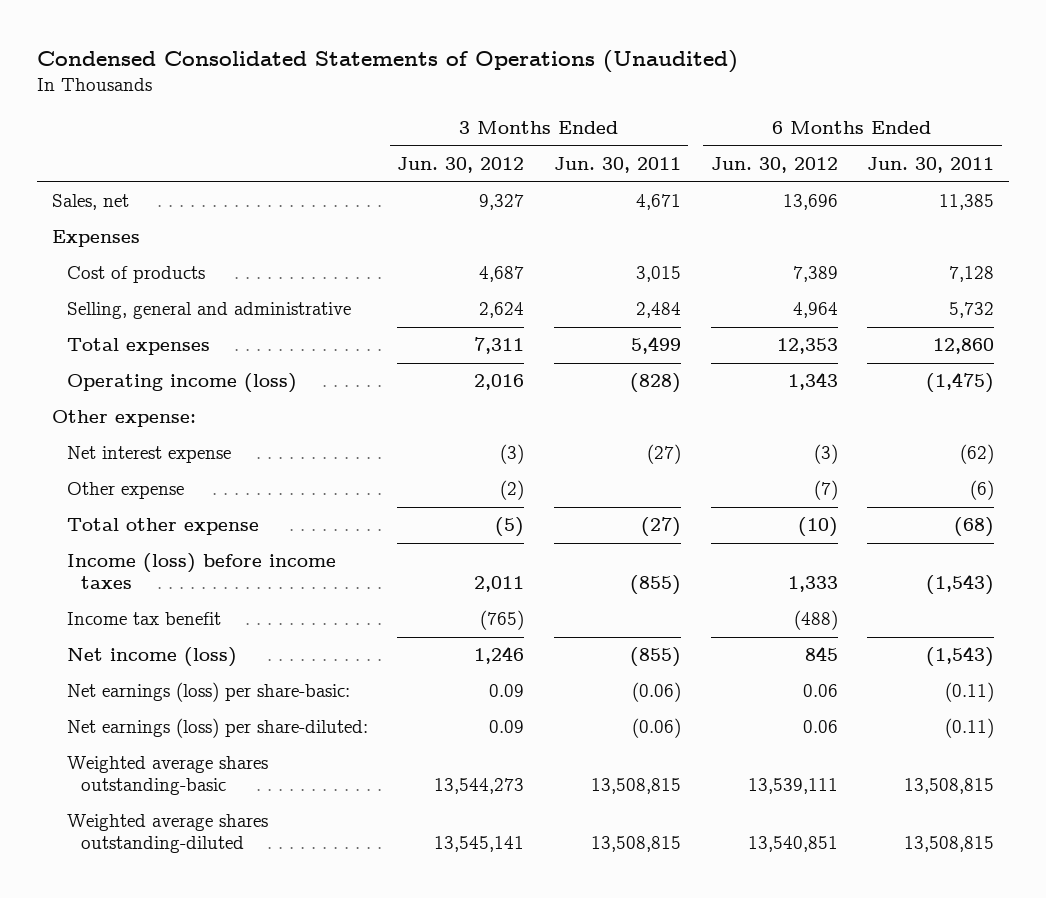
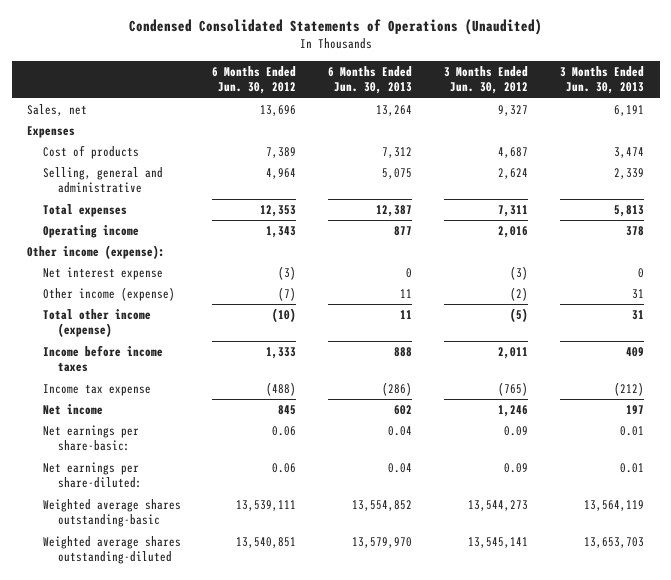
[553,157,681,174] Jun. 30, 2011 -> none
[867,157,995,174] Jun. 30, 2011 -> none
none -> [328,66,413,95] 6 Months Ended Jun. 30, 2013
none -> [559,66,644,95] 3 Months Ended Jun. 30, 2013
[66,373,297,394] Operating income (loss) -> [42,225,139,239] Operating income
[51,410,196,428] Other expense: -> [27,245,166,260] Other income (expense):
[66,482,184,500] Other expense -> [42,287,175,302] Other income (expense)
[66,518,259,536] Total other expense -> [42,309,151,338] Total other income (expense)
[66,553,336,590] Income (loss) before income taxes -> [42,345,163,373] Income before income taxes
[66,612,221,626] Income tax benefit -> [42,384,151,397] Income tax expense
[66,647,237,668] Net income (loss) -> [42,404,103,416] Net income
[66,682,350,703] Net earnings (loss) per share-basic: -> [42,425,139,452] Net earnings per share-basic:
[66,718,368,739] Net earnings (loss) per share-diluted: -> [42,462,143,489] Net earnings per share-diluted:

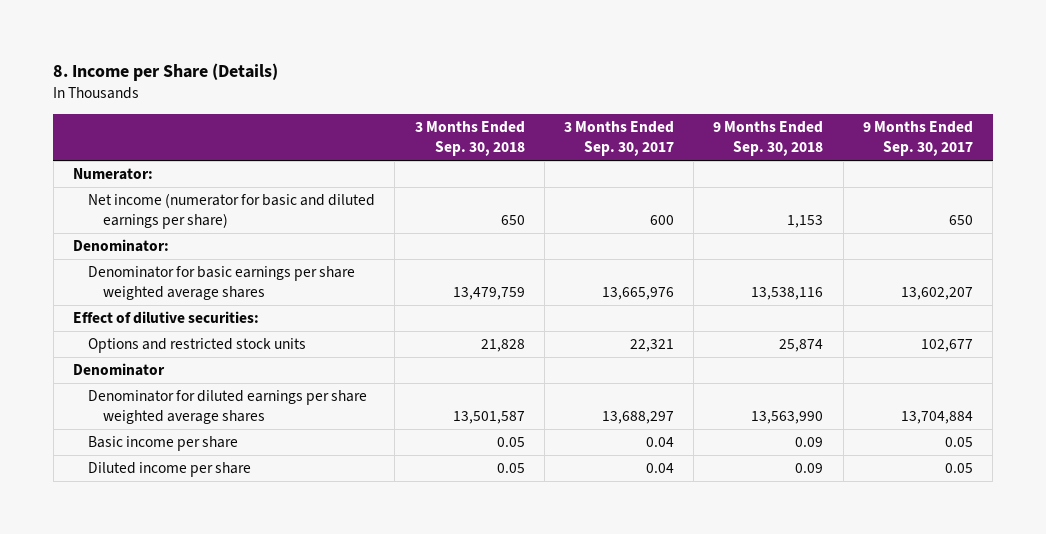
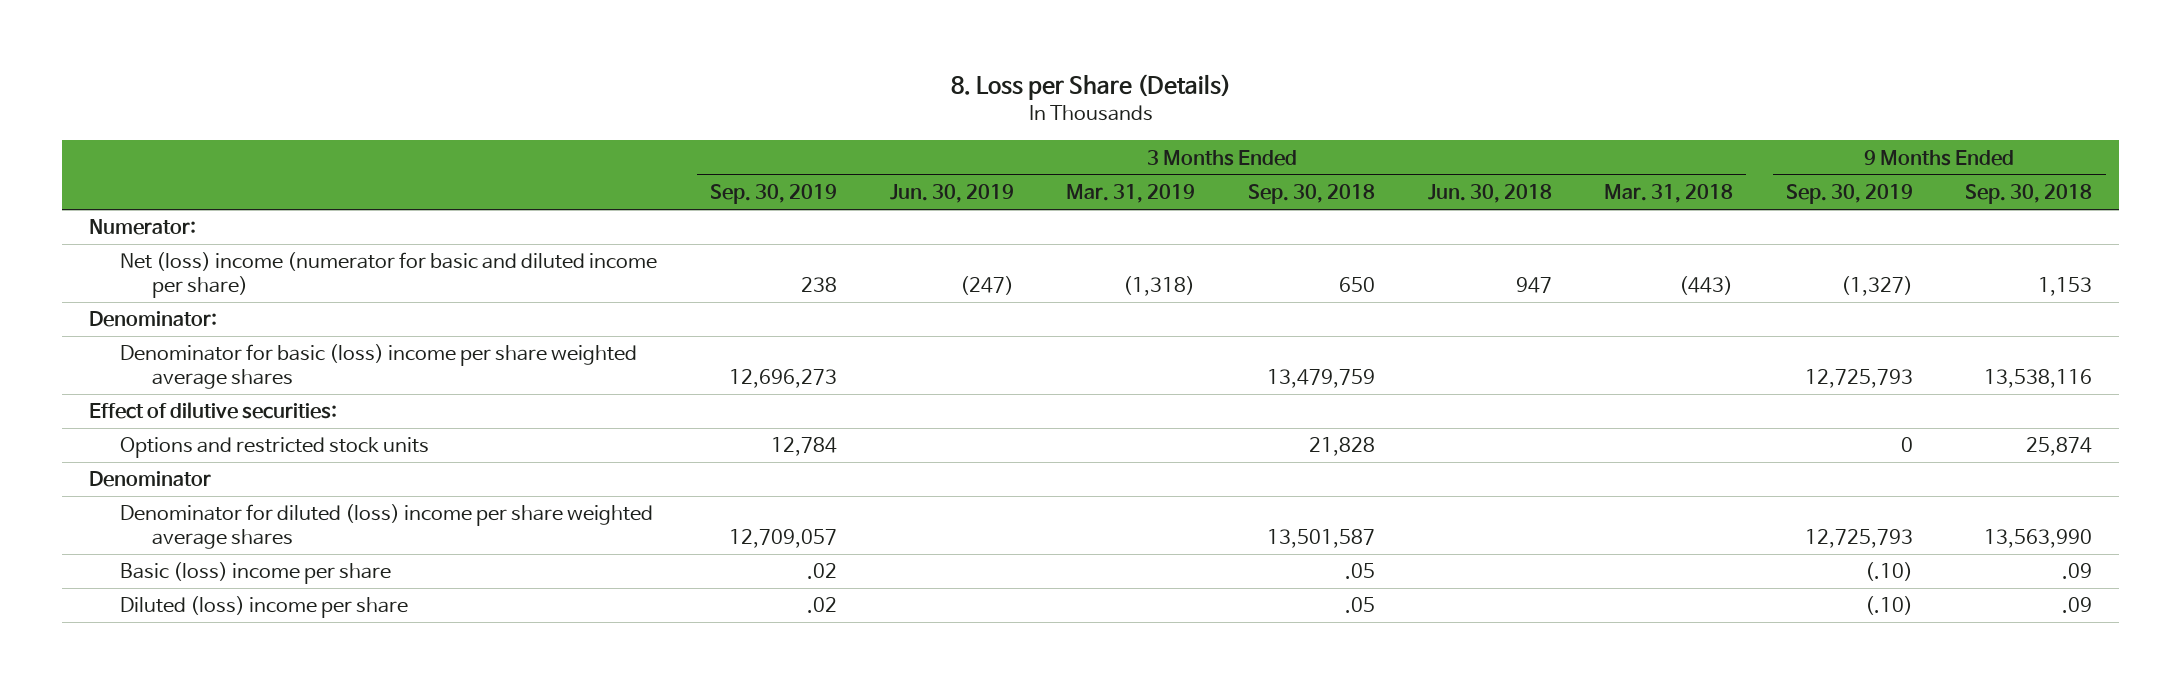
[53,63,279,82] 8. Income per Share (Details) -> [950,74,1231,101] 8. Loss per Share (Details)
[563,121,674,157] 3 Months Ended Sep. 30, 2017 -> none
[862,121,973,157] 9 Months Ended Sep. 30, 2017 -> none
none -> [709,184,837,205] Sep. 30, 2019
none -> [889,184,1014,204] Jun. 30, 2019
none -> [1066,184,1196,204] Mar. 31, 2019
none -> [1427,184,1552,204] Jun. 30, 2018
none -> [1604,184,1734,204] Mar. 31, 2018
none -> [1785,184,1913,205] Sep. 30, 2019
[88,193,376,230] Net income (numerator for basic and diluted earnings per share) -> [120,252,658,298] Net (loss) income (numerator for basic and diluted income per share)
[88,266,356,301] Denominator for basic earnings per share weighted average shares -> [120,344,638,389] Denominator for basic (loss) income per share weighted average shares
[88,390,368,425] Denominator for diluted earnings per share weighted average shares -> [120,504,654,549] Denominator for diluted (loss) income per share weighted average shares
[88,436,239,452] Basic income per share -> [120,562,392,585] Basic (loss) income per share
[496,437,525,448] 0.05 -> [1344,563,1375,580] .05
[795,437,824,448] 0.09 -> [2062,563,2093,580] .09
[88,462,252,478] Diluted income per share -> [120,596,409,619] Diluted (loss) income per share
[496,463,525,474] 0.05 -> [1344,597,1375,614] .05
[795,463,824,474] 0.09 -> [2062,597,2093,614] .09

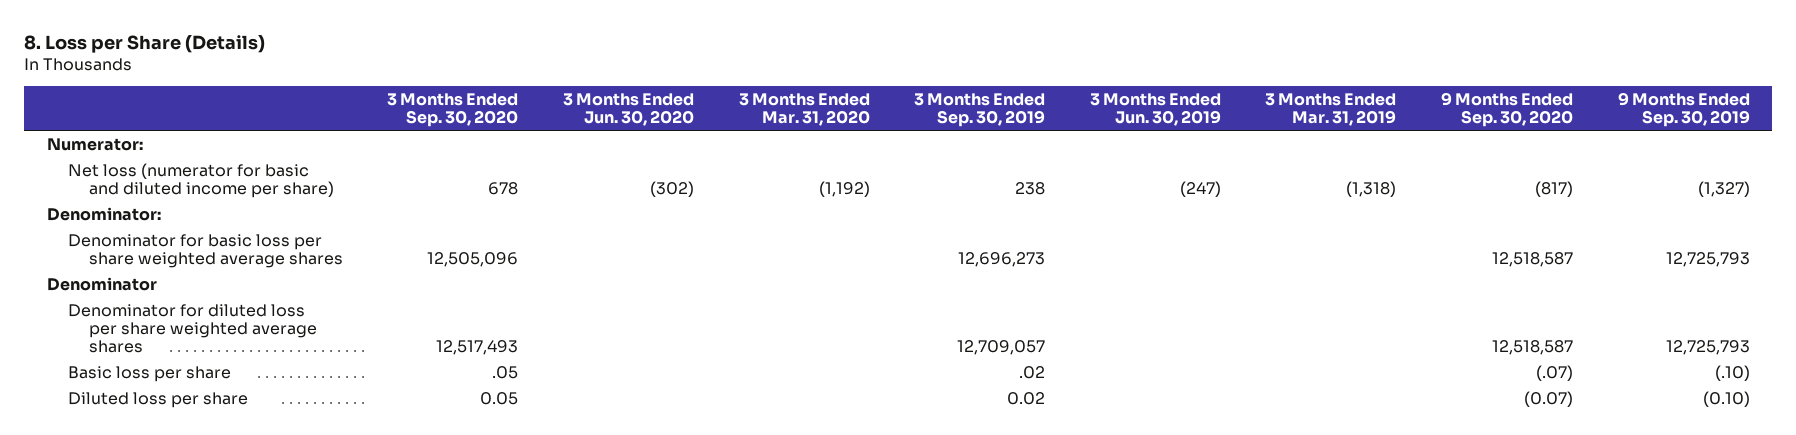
[1247,184,1375,205] Sep. 30, 2018 -> none
[1427,184,1552,204] Jun. 30, 2018 -> none
[1604,184,1734,204] Mar. 31, 2018 -> none
[1965,184,2093,205] Sep. 30, 2018 -> none
none -> [387,92,519,128] 3 Months Ended Sep. 30, 2020
none -> [563,92,695,127] 3 Months Ended Jun. 30, 2020
none -> [738,92,870,127] 3 Months Ended Mar. 31, 2020
none -> [1441,91,1574,128] 9 Months Ended Sep. 30, 2020
[120,252,658,298] Net (loss) income (numerator for basic and diluted income per share) -> [67,162,334,199] Net loss (numerator for basic and diluted income per share)
[88,402,337,420] Effect of dilutive securities: -> none
[120,437,430,459] Options and restricted stock units -> none
[120,344,638,389] Denominator for basic (loss) income per share weighted average shares -> [67,233,343,269] Denominator for basic loss per share weighted average shares
[120,504,654,549] Denominator for diluted (loss) income per share weighted average shares -> [67,303,317,354] Denominator for diluted loss per share weighted average shares
[120,562,392,585] Basic (loss) income per share -> [67,365,231,382] Basic loss per share
[120,596,409,619] Diluted (loss) income per share -> [67,391,248,408] Diluted loss per share
[806,597,837,614] .02 -> [1007,391,1046,405] 0.02
[1864,596,1913,616] (.10) -> [1702,390,1750,407] (0.10)

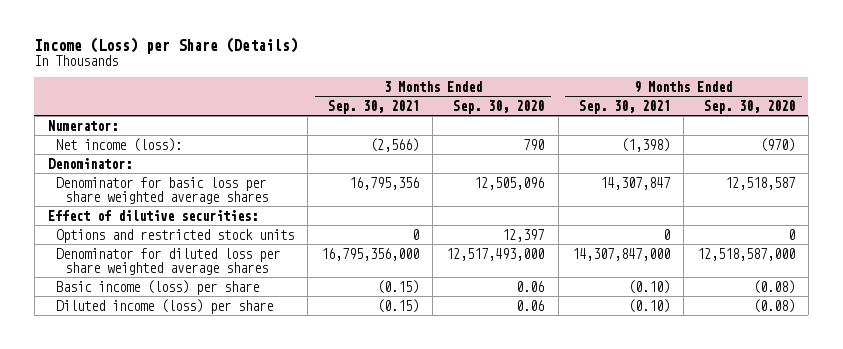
[24,34,266,53] 8. Loss per Share (Details) -> [34,37,299,55] Income (Loss) per Share (Details)
[563,92,695,127] 3 Months Ended Jun. 30, 2020 -> none
[738,92,870,127] 3 Months Ended Mar. 31, 2020 -> none
[914,92,1046,128] 3 Months Ended Sep. 30, 2019 -> none
[1089,92,1221,127] 3 Months Ended Jun. 30, 2019 -> none
[1265,92,1397,127] 3 Months Ended Mar. 31, 2019 -> none
[1617,91,1750,128] 9 Months Ended Sep. 30, 2019 -> none
none -> [328,99,420,114] Sep. 30, 2021
none -> [578,99,670,114] Sep. 30, 2021
[67,162,334,199] Net loss (numerator for basic and diluted income per share) -> [56,137,183,152] Net income (loss):
[488,182,519,196] 678 -> [523,138,545,150] 790
[1535,181,1574,198] (817) -> [759,137,795,152] (970)
[46,276,157,291] Denominator -> none
none -> [47,209,258,221] Effect of dilutive securities:
none -> [56,228,295,243] Options and restricted stock units
[436,340,519,356] 12,517,493 -> [446,247,545,261] 12,517,493,000
[1492,340,1574,356] 12,518,587 -> [696,247,795,261] 12,518,587,000
[67,365,231,382] Basic loss per share -> [56,279,260,295] Basic income (loss) per share
[492,365,519,379] .05 -> [516,280,545,292] 0.06
[1536,364,1574,381] (.07) -> [752,279,795,294] (0.08)
[67,391,248,408] Diluted loss per share -> [56,298,274,314] Diluted income (loss) per share
[480,391,519,405] 0.05 -> [516,299,545,311] 0.06
[1524,390,1574,407] (0.07) -> [752,298,795,313] (0.08)

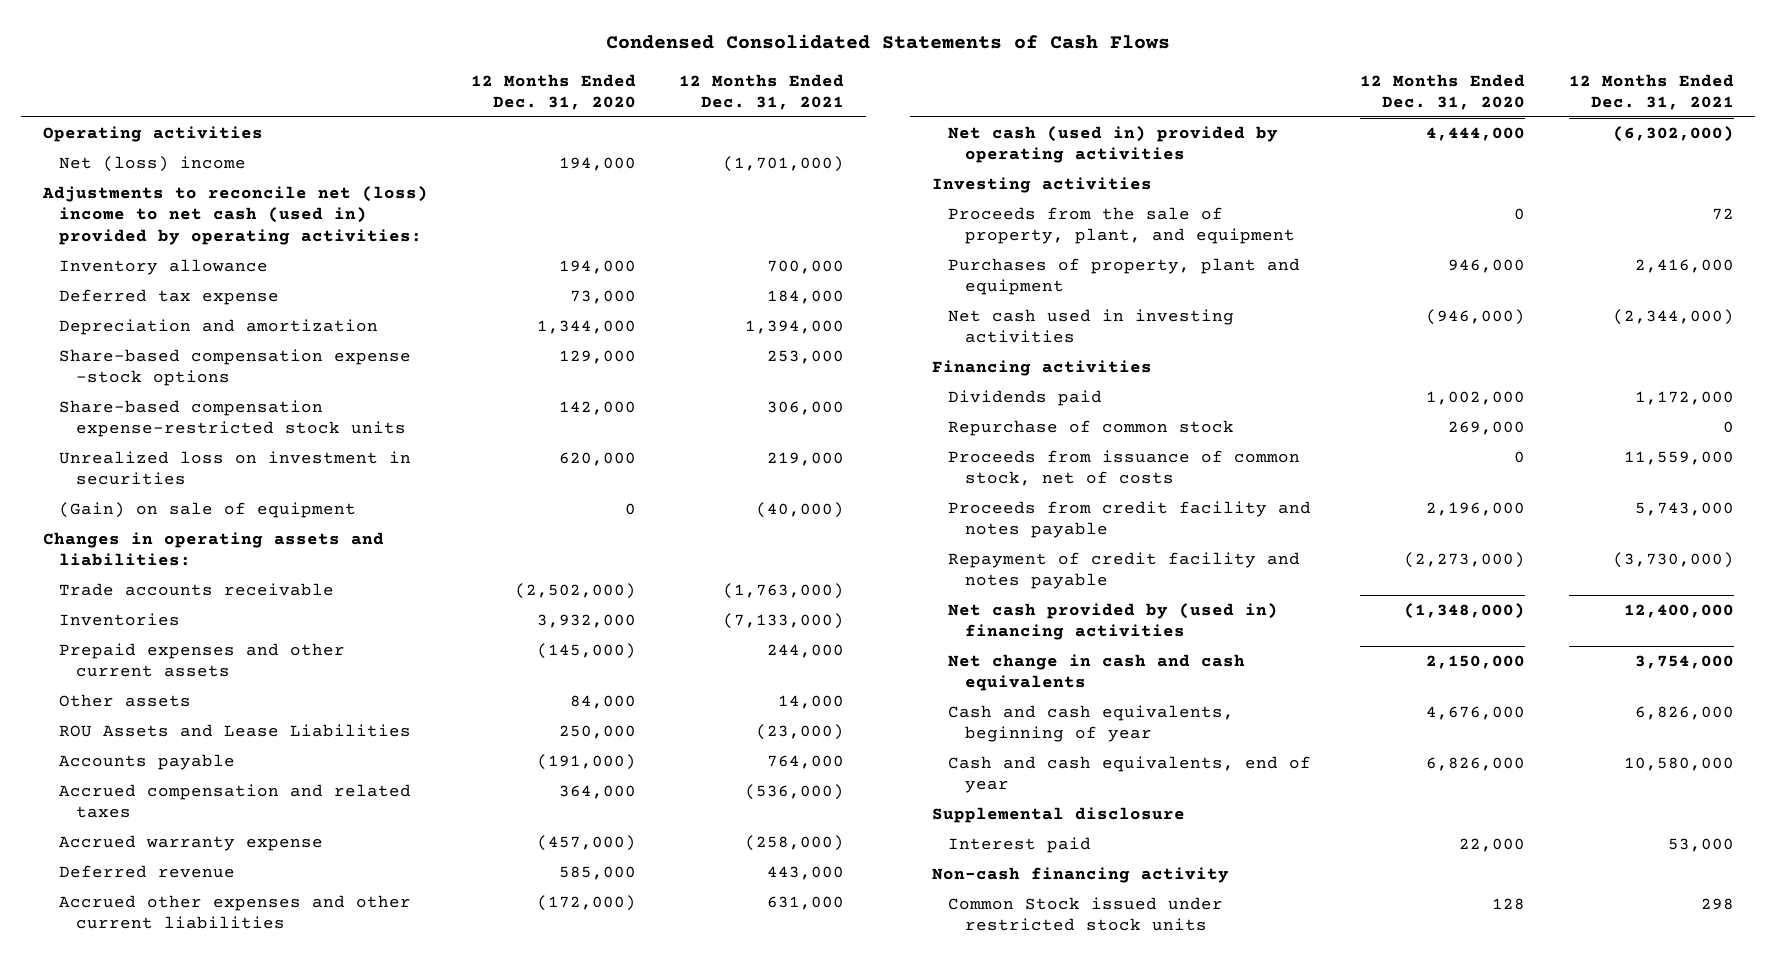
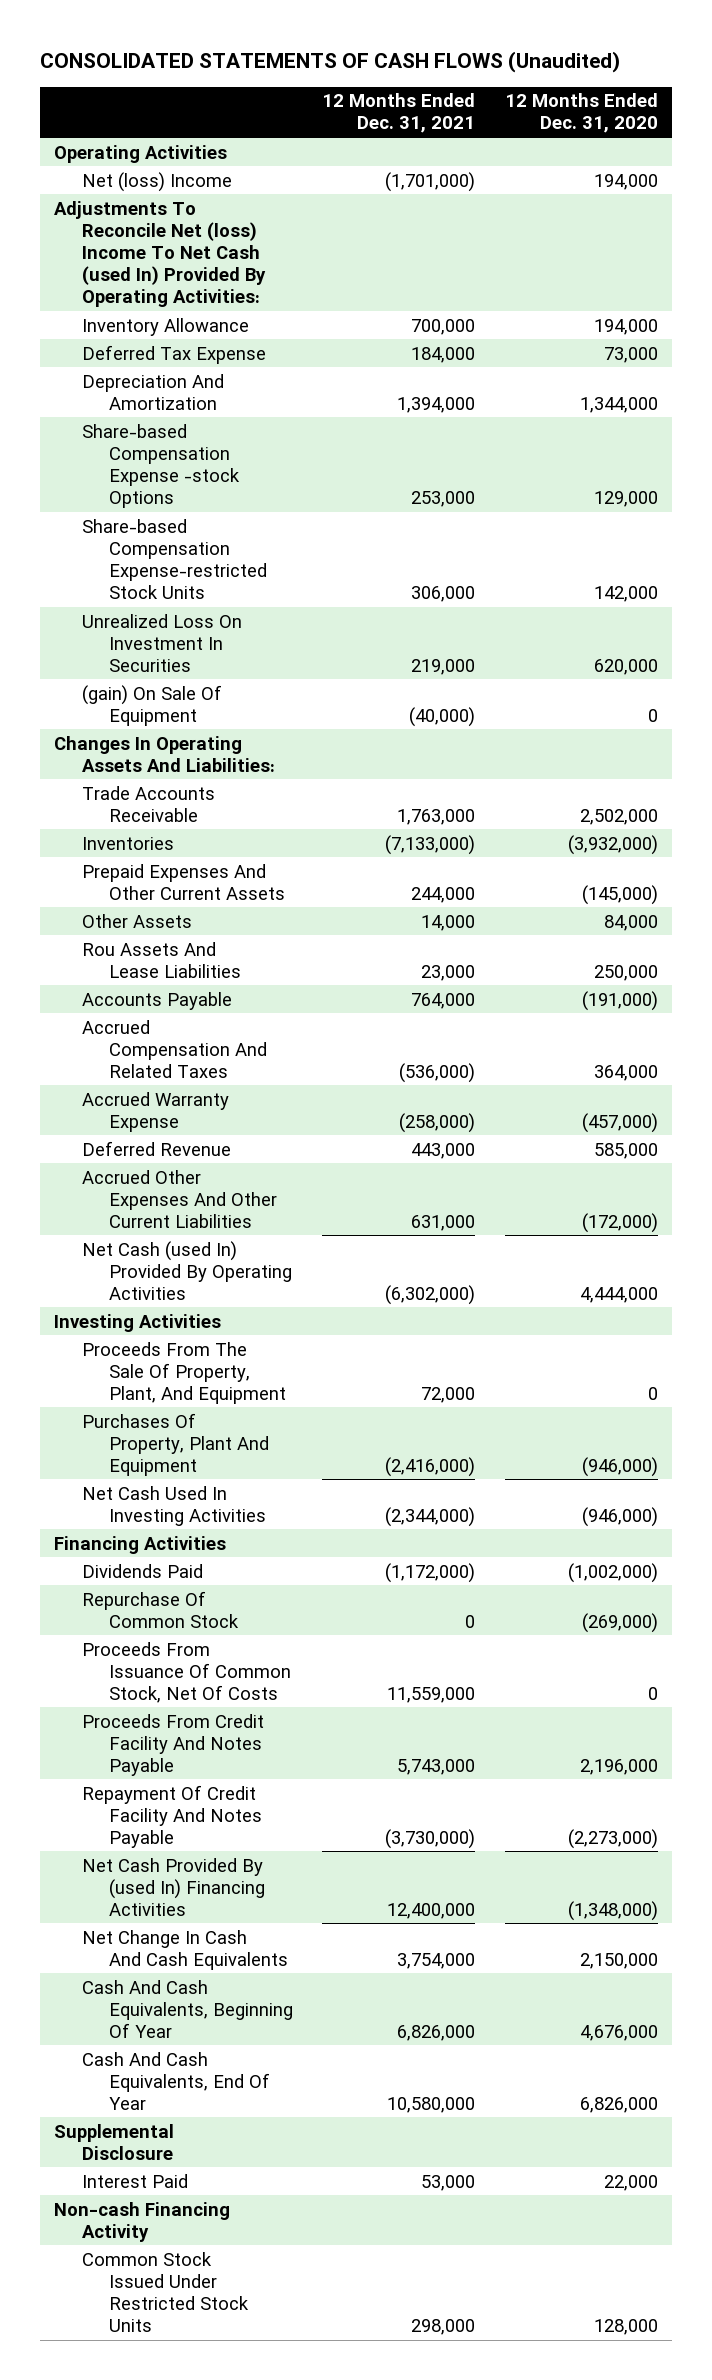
[606,33,1171,49] Condensed Consolidated Statements of Cash Flows -> [39,51,620,74] CONSOLIDATED STATEMENTS OF CASH FLOWS (Unaudited)
[42,126,263,143] Operating activities -> [54,144,228,163] Operating Activities
[59,156,247,173] Net (loss) income -> [81,171,232,192] Net (loss) Income
[41,186,428,245] Adjustments to reconcile net (loss) income to net cash (used in) provided by operating activities: -> [54,200,266,308] Adjustments To Reconcile Net (loss) Income To Net Cash (used In) Provided By Operating Activities:
[59,259,269,276] Inventory allowance -> [81,317,249,336] Inventory Allowance
[59,289,280,306] Deferred tax expense -> [81,344,266,364] Deferred Tax Expense
[59,319,379,336] Depreciation and amortization -> [81,373,224,410] Depreciation And Amortization
[59,349,412,387] Share-based compensation expense -stock options -> [81,423,240,508] Share-based Compensation Expense -stock Options
[59,400,407,438] Share-based compensation expense-restricted stock units -> [81,518,267,599] Share-based Compensation Expense-restricted Stock Units
[59,451,412,486] Unrealized loss on investment in securities -> [81,613,242,672] Unrealized Loss On Investment In Securities
[59,502,357,519] (Gain) on sale of equipment -> [81,684,222,726] (gain) On Sale Of Equipment
[42,532,384,567] Changes in operating assets and liabilities: -> [54,735,275,772] Changes In Operating Assets And Liabilities:
[59,583,335,597] Trade accounts receivable -> [81,785,215,822] Trade Accounts Receivable
[515,583,637,600] (2,502,000) -> [579,808,658,825] 2,502,000
[723,583,845,600] (1,763,000) -> [397,808,476,825] 1,763,000
[537,614,637,629] 3,932,000 -> [567,834,658,855] (3,932,000)
[59,643,346,678] Prepaid expenses and other current assets -> [81,863,285,900] Prepaid Expenses And Other Current Assets
[59,694,192,708] Other assets -> [81,913,192,928] Other Assets
[59,724,412,738] ROU Assets and Lease Liabilities -> [81,941,241,978] Rou Assets And Lease Liabilities
[756,724,845,741] (23,000) -> [421,964,476,981] 23,000
[59,754,236,771] Accounts payable -> [81,991,232,1010] Accounts Payable
[59,784,412,819] Accrued compensation and related taxes -> [81,1019,267,1078] Accrued Compensation And Related Taxes
[59,835,324,852] Accrued warranty expense -> [81,1091,229,1132] Accrued Warranty Expense
[59,865,236,879] Deferred revenue -> [81,1140,231,1156] Deferred Revenue
[59,895,412,930] Accrued other expenses and other current liabilities -> [81,1169,277,1228] Accrued Other Expenses And Other Current Liabilities
[948,126,1279,164] Net cash (used in) provided by operating activities -> [81,1240,292,1300] Net Cash (used In) Provided By Operating Activities
[931,177,1152,194] Investing activities -> [54,1313,222,1332] Investing Activities
[948,207,1296,245] Proceeds from the sale of property, plant, and equipment -> [81,1341,286,1404] Proceeds From The Sale Of Property, Plant, And Equipment
[1711,208,1734,221] 72 -> [421,1386,476,1403] 72,000
[948,258,1301,296] Purchases of property, plant and equipment -> [81,1412,269,1476] Purchases Of Property, Plant And Equipment
[1448,259,1526,274] 946,000 -> [581,1456,658,1477] (946,000)
[1634,259,1734,274] 2,416,000 -> [385,1456,476,1477] (2,416,000)
[948,309,1235,344] Net cash used in investing activities -> [81,1485,266,1526] Net Cash Used In Investing Activities
[931,360,1152,377] Financing activities -> [54,1535,227,1554] Financing Activities
[948,390,1103,407] Dividends paid -> [81,1563,203,1578] Dividends Paid
[1426,391,1526,406] 1,002,000 -> [567,1562,658,1583] (1,002,000)
[1634,391,1734,406] 1,172,000 -> [385,1562,476,1583] (1,172,000)
[948,420,1235,437] Repurchase of common stock -> [81,1590,239,1628] Repurchase Of Common Stock
[1448,421,1526,436] 269,000 -> [581,1612,658,1633] (269,000)
[948,450,1301,487] Proceeds from issuance of common stock, net of costs -> [81,1641,291,1703] Proceeds From Issuance Of Common Stock, Net Of Costs
[948,501,1312,539] Proceeds from credit facility and notes payable -> [81,1713,264,1776] Proceeds From Credit Facility And Notes Payable
[948,552,1301,590] Repayment of credit facility and notes payable -> [81,1784,262,1848] Repayment Of Credit Facility And Notes Payable
[948,603,1279,641] Net cash provided by (used in) financing activities -> [81,1857,265,1916] Net Cash Provided By (used In) Financing Activities
[948,654,1246,692] Net change in cash and cash equivalents -> [81,1929,288,1970] Net Change In Cash And Cash Equivalents
[948,705,1235,743] Cash and cash equivalents, beginning of year -> [81,1979,293,2038] Cash And Cash Equivalents, Beginning Of Year
[948,756,1312,794] Cash and cash equivalents, end of year -> [81,2051,270,2110] Cash And Cash Equivalents, End Of Year
[931,807,1185,824] Supplemental disclosure -> [54,2123,175,2160] Supplemental Disclosure
[948,837,1092,854] Interest paid -> [81,2173,188,2188] Interest Paid
[931,867,1229,884] Non-cash financing activity -> [54,2201,231,2242] Non-cash Financing Activity
[948,897,1224,932] Common Stock issued under restricted stock units -> [81,2251,249,2332] Common Stock Issued Under Restricted Stock Units
[1492,898,1526,911] 128 -> [593,2318,658,2335] 128,000
[1700,898,1734,911] 298 -> [411,2318,476,2335] 298,000

